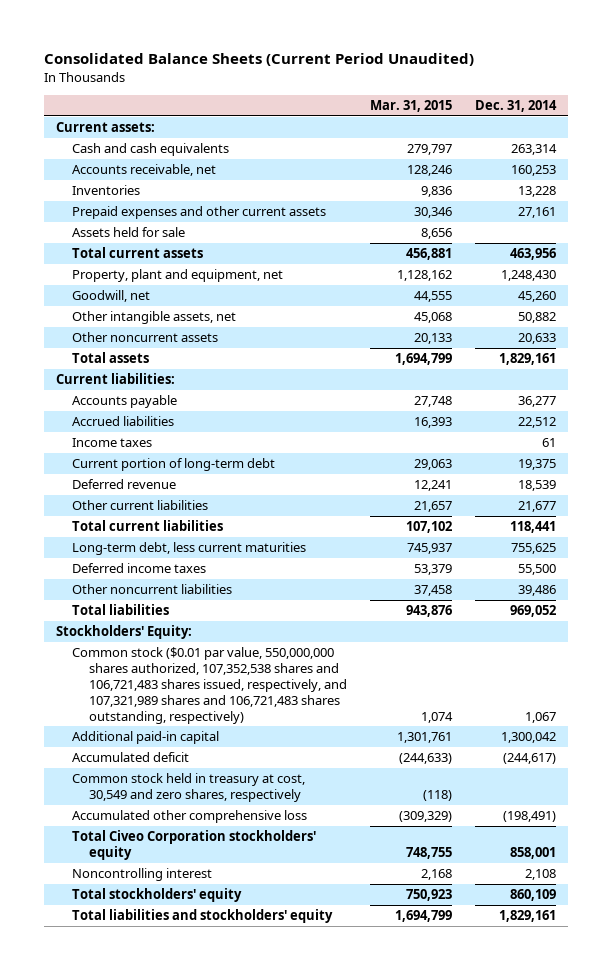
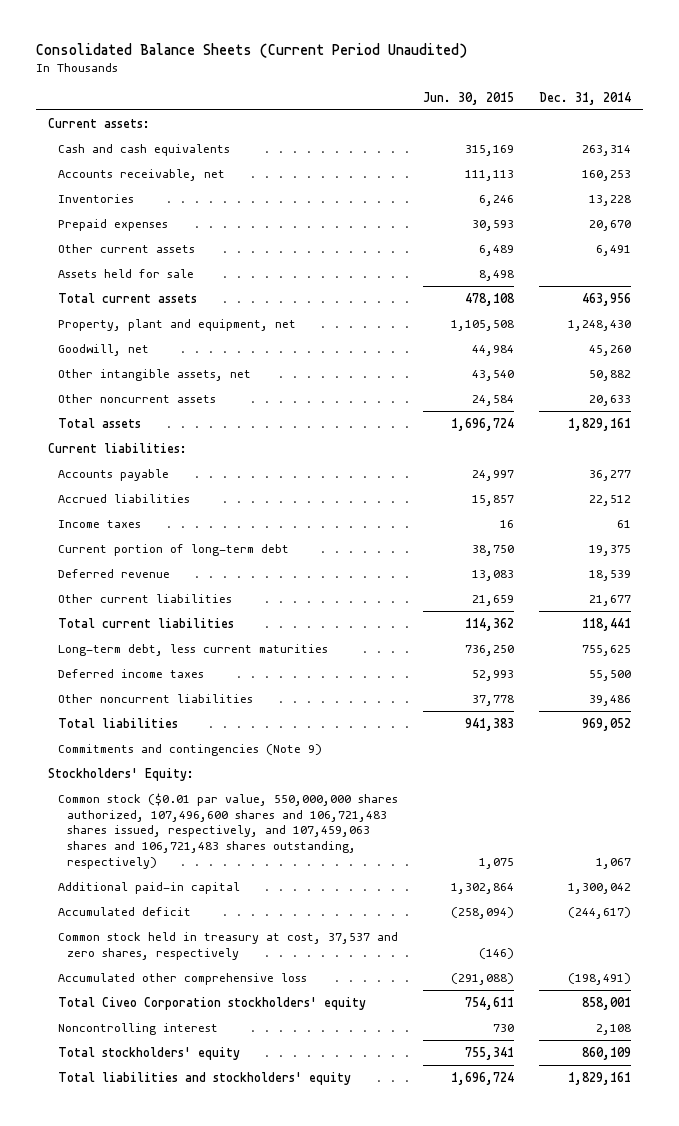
[370,100,453,113] Mar. 31, 2015 -> none
none -> [422,91,514,105] Jun. 30, 2015
[72,206,327,220] Prepaid expenses and other current assets -> [57,219,168,232] Prepaid expenses
[518,207,557,219] 27,161 -> [588,220,631,232] 20,670
none -> [57,244,195,254] Other current assets
none -> [57,744,322,757] Commitments and contingencies (Note 9)
[72,647,347,724] Common stock ($0.01 par value, 550,000,000 shares authorized, 107,352,538 shares and 106,721,483 shares issued, respectively, and 107,321,989 shares and 106,721,483 shares outstanding, respectively) -> [57,793,398,869] Common stock ($0.01 par value, 550,000,000 shares authorized, 107,496,600 shares and 106,721,483 shares issued, respectively, and 107,459,063 shares and 106,721,483 shares outstanding, respectively)
[72,773,306,803] Common stock held in treasury at cost, 30,549 and zero shares, respectively -> [57,932,398,960] Common stock held in treasury at cost, 37,537 and zero shares, respectively

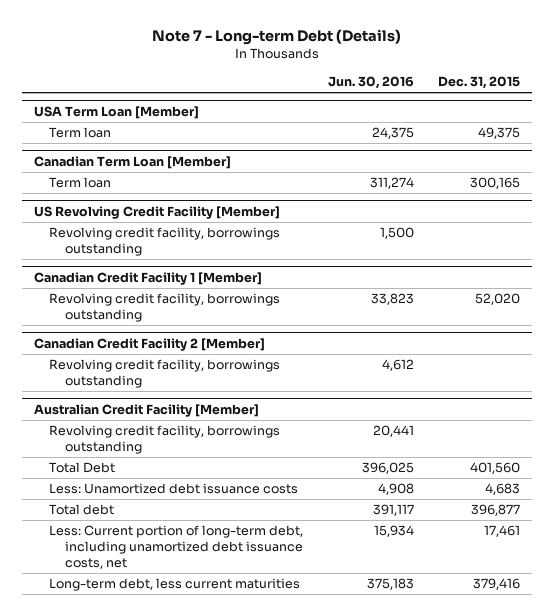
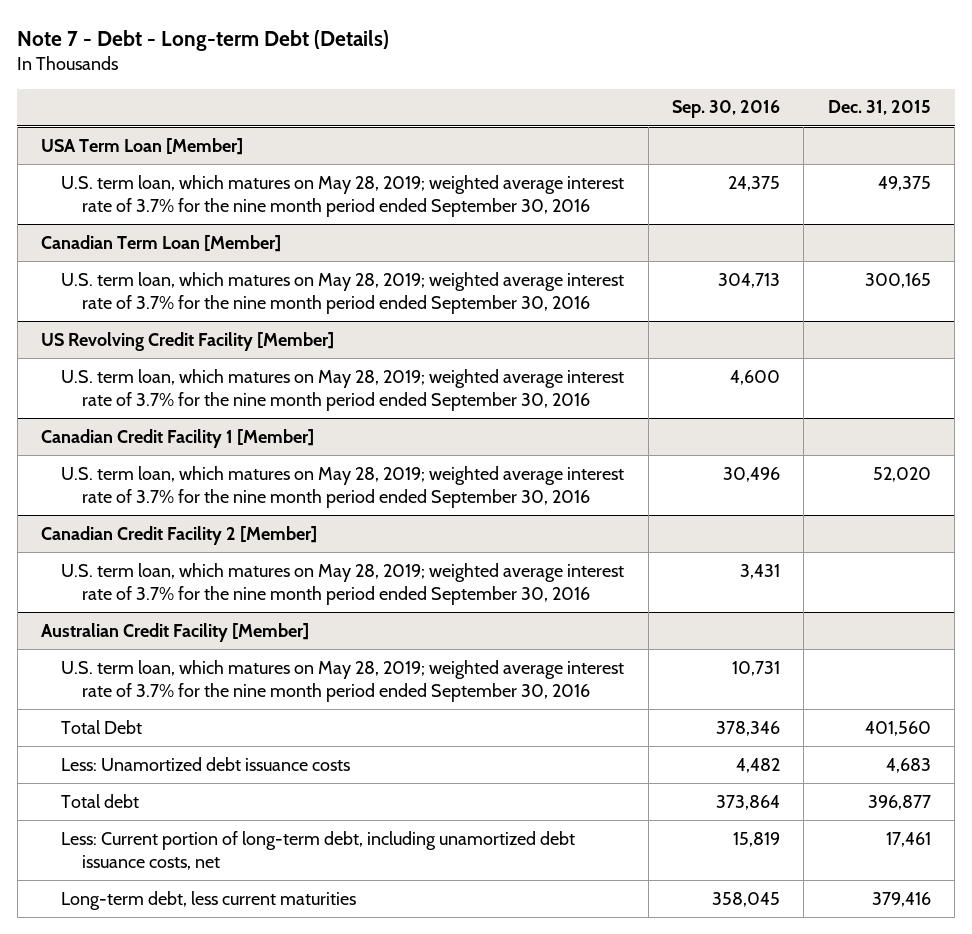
[151,29,401,46] Note 7 - Long-term Debt (Details) -> [17,29,390,51] Note 7 - Debt - Long-term Debt (Details)
[327,76,414,90] Jun. 30, 2016 -> none
none -> [672,100,781,119] Sep. 30, 2016
[49,127,112,139] Term loan -> [61,174,625,217] U.S. term loan, which matures on May 28, 2019; weighted average interest rate of 3.7% for the nine month period ended September 30, 2016
[49,177,112,189] Term loan -> [61,271,625,314] U.S. term loan, which matures on May 28, 2019; weighted average interest rate of 3.7% for the nine month period ended September 30, 2016
[49,227,281,256] Revolving credit facility, borrowings outstanding -> none
none -> [61,368,625,411] U.S. term loan, which matures on May 28, 2019; weighted average interest rate of 3.7% for the nine month period ended September 30, 2016
[49,293,281,322] Revolving credit facility, borrowings outstanding -> [61,465,625,508] U.S. term loan, which matures on May 28, 2019; weighted average interest rate of 3.7% for the nine month period ended September 30, 2016
[49,359,281,388] Revolving credit facility, borrowings outstanding -> none
none -> [61,562,625,605] U.S. term loan, which matures on May 28, 2019; weighted average interest rate of 3.7% for the nine month period ended September 30, 2016
[49,425,281,454] Revolving credit facility, borrowings outstanding -> none
none -> [61,659,625,702] U.S. term loan, which matures on May 28, 2019; weighted average interest rate of 3.7% for the nine month period ended September 30, 2016

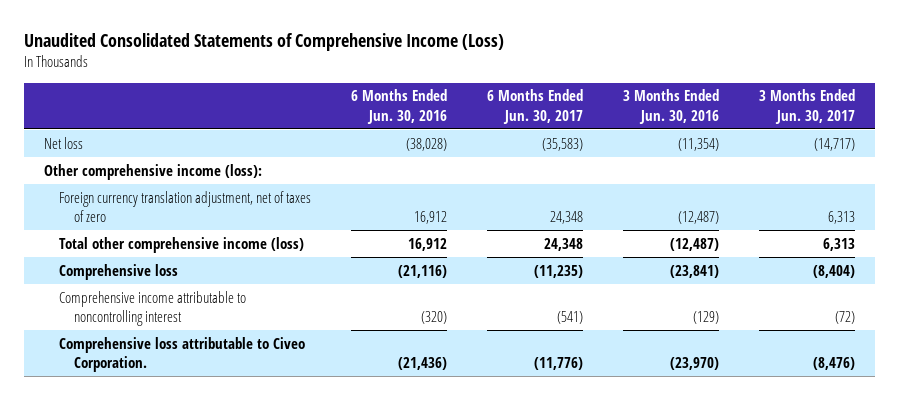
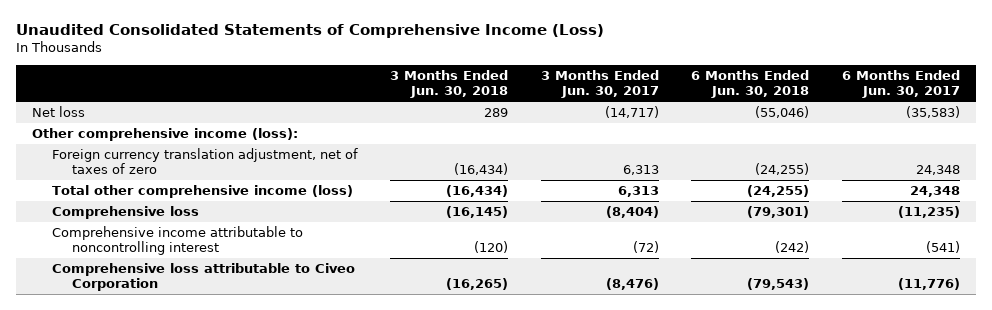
[350,89,447,124] 6 Months Ended Jun. 30, 2016 -> none
[623,89,720,124] 3 Months Ended Jun. 30, 2016 -> none
none -> [390,70,509,99] 3 Months Ended Jun. 30, 2018
none -> [691,70,810,99] 6 Months Ended Jun. 30, 2018
[58,336,305,373] Comprehensive loss attributable to Civeo Corporation. -> [51,263,355,292] Comprehensive loss attributable to Civeo Corporation

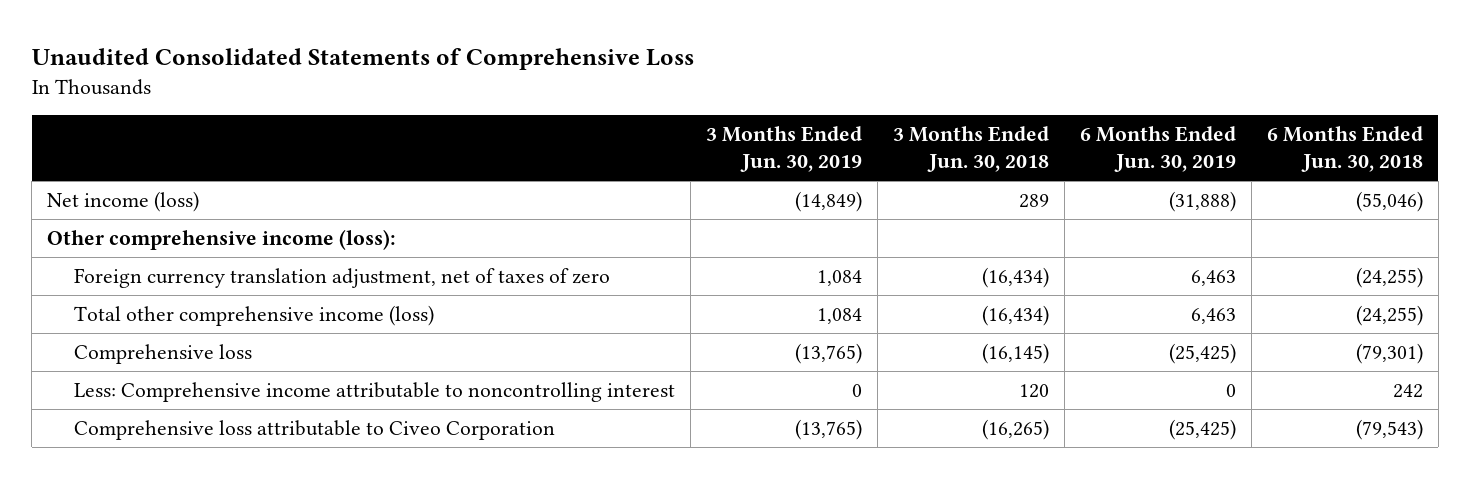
[15,24,604,39] Unaudited Consolidated Statements of Comprehensive Income (Loss) -> [31,48,694,71] Unaudited Consolidated Statements of Comprehensive Loss
[540,70,659,99] 3 Months Ended Jun. 30, 2017 -> none
[841,70,960,99] 6 Months Ended Jun. 30, 2017 -> none
none -> [705,126,862,172] 3 Months Ended Jun. 30, 2019
none -> [1079,126,1236,172] 6 Months Ended Jun. 30, 2019
[32,106,86,118] Net loss -> [47,191,200,213] Net income (loss)
[51,226,303,256] Comprehensive income attributable to noncontrolling interest -> [73,382,675,403] Less: Comprehensive income attributable to noncontrolling interest
[474,241,509,254] (120) -> [1018,384,1049,399] 120
[775,241,810,254] (242) -> [1392,384,1423,399] 242

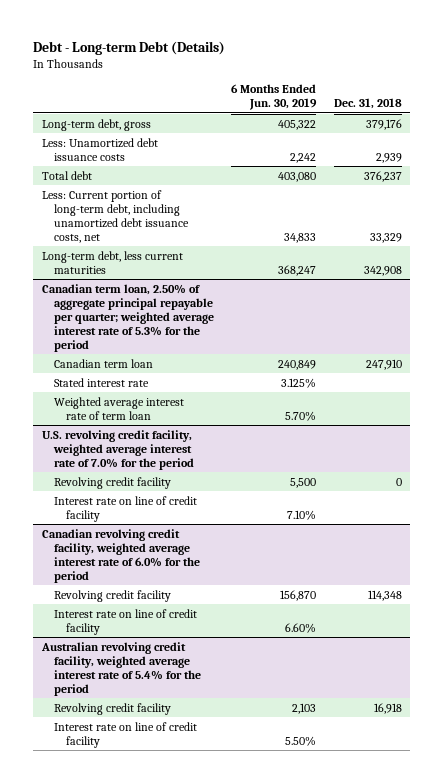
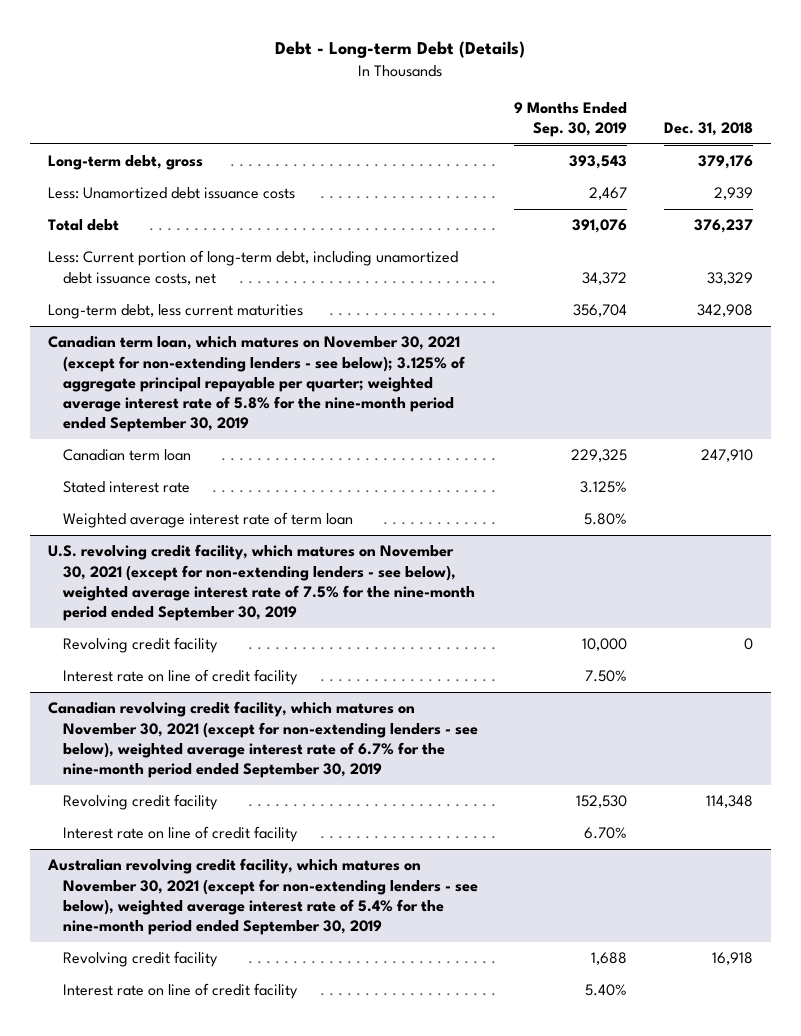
[231,84,318,111] 6 Months Ended Jun. 30, 2019 -> none
none -> [514,101,628,137] 9 Months Ended Sep. 30, 2019
[41,283,214,352] Canadian term loan, 2.50% of aggregate principal repayable per quarter; weighted average interest rate of 5.3% for the period -> [48,336,465,432] Canadian term loan, which matures on November 30, 2021 (except for non-extending lenders - see below); 3.125% of aggregate principal repayable per quarter; weighted average interest rate of 5.8% for the nine-month period ended September 30, 2019
[41,429,194,470] U.S. revolving credit facility, weighted average interest rate of 7.0% for the period -> [48,544,475,621] U.S. revolving credit facility, which matures on November 30, 2021 (except for non-extending lenders - see below), weighted average interest rate of 7.5% for the nine-month period ended September 30, 2019
[41,528,200,583] Canadian revolving credit facility, weighted average interest rate of 6.0% for the period -> [48,701,478,778] Canadian revolving credit facility, which matures on November 30, 2021 (except for non-extending lenders - see below), weighted average interest rate of 6.7% for the nine-month period ended September 30, 2019
[40,641,201,696] Australian revolving credit facility, weighted average interest rate of 5.4% for the period -> [47,858,478,935] Australian revolving credit facility, which matures on November 30, 2021 (except for non-extending lenders - see below), weighted average interest rate of 5.4% for the nine-month period ended September 30, 2019

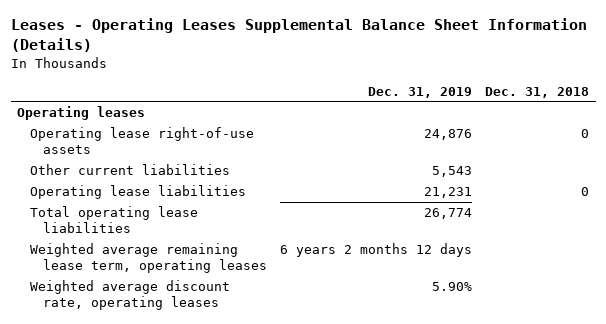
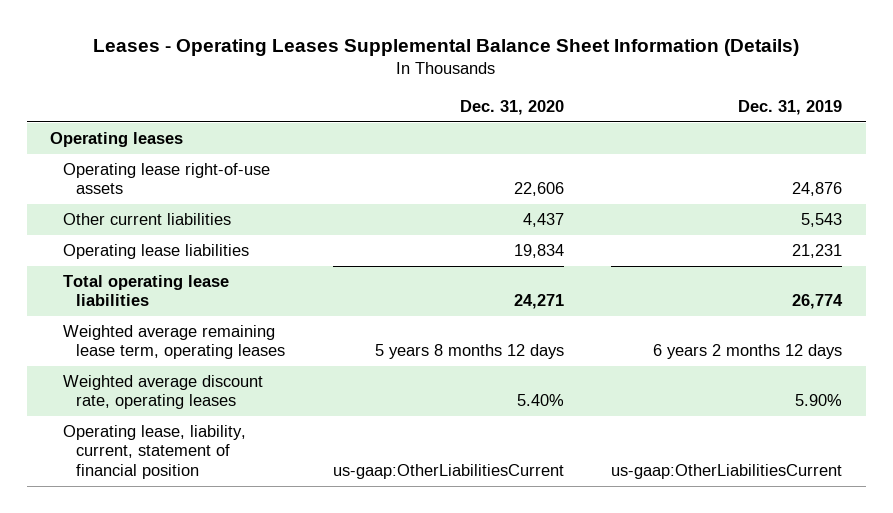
[484,86,589,98] Dec. 31, 2018 -> none
none -> [459,99,564,115] Dec. 31, 2020
none -> [63,425,247,479] Operating lease, liability, current, statement of financial position

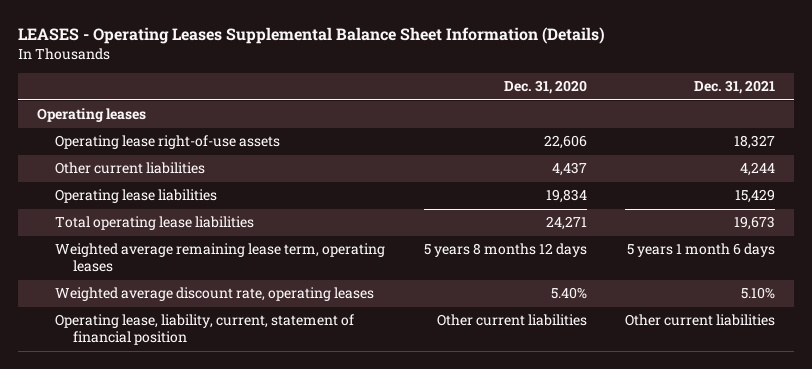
[93,39,800,57] Leases - Operating Leases Supplemental Balance Sheet Information (Details) -> [17,26,605,44] LEASES - Operating Leases Supplemental Balance Sheet Information (Details)
[738,99,843,115] Dec. 31, 2019 -> none
none -> [694,80,776,95] Dec. 31, 2021
[332,463,564,479] us-gaap:OtherLiabilitiesCurrent -> [436,314,587,327] Other current liabilities

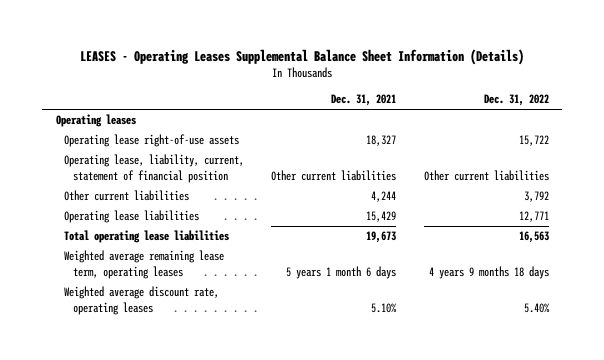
[503,80,587,95] Dec. 31, 2020 -> none
none -> [483,94,549,107] Dec. 31, 2022
[55,314,355,346] Operating lease, liability, current, statement of financial position -> [64,154,245,183] Operating lease, liability, current, statement of financial position

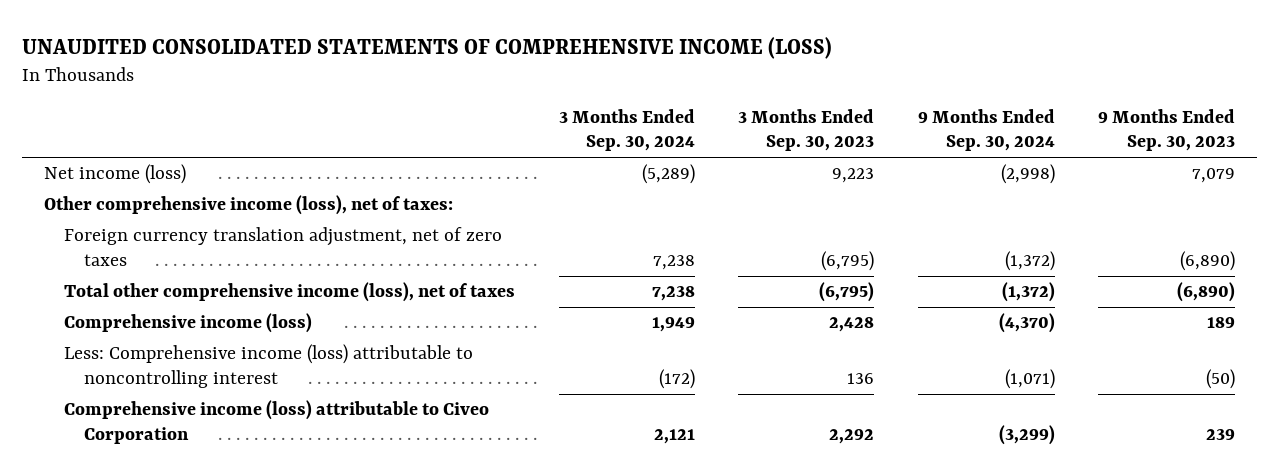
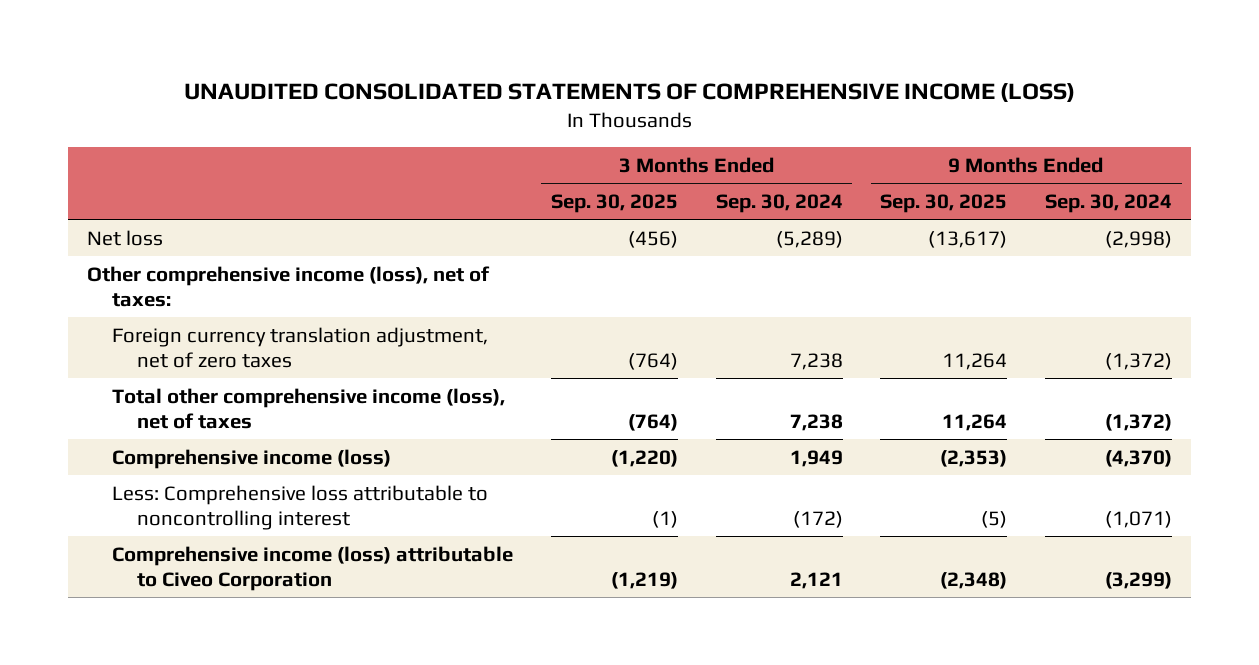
[738,108,875,152] 3 Months Ended Sep. 30, 2023 -> none
[1098,108,1236,152] 9 Months Ended Sep. 30, 2023 -> none
none -> [550,193,678,213] Sep. 30, 2025
none -> [880,193,1008,213] Sep. 30, 2025
[43,164,186,185] Net income (loss) -> [86,229,163,246] Net loss
[64,344,474,388] Less: Comprehensive income (loss) attributable to noncontrolling interest -> [111,484,488,530] Less: Comprehensive loss attributable to noncontrolling interest

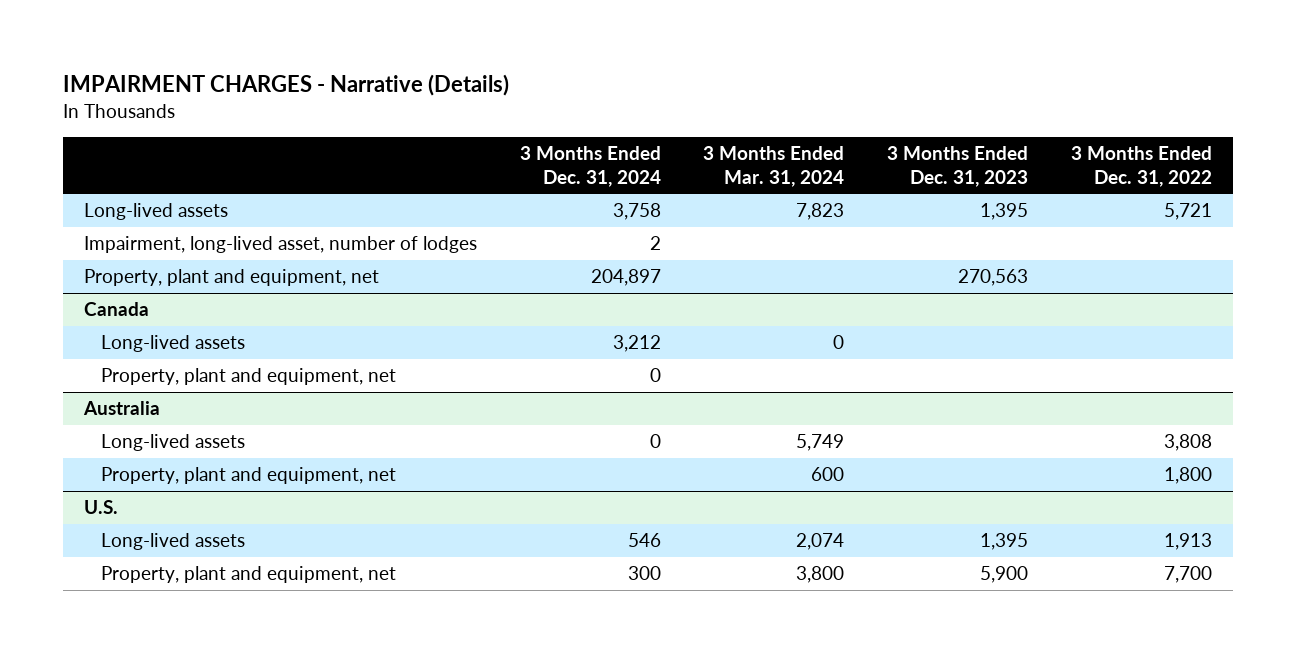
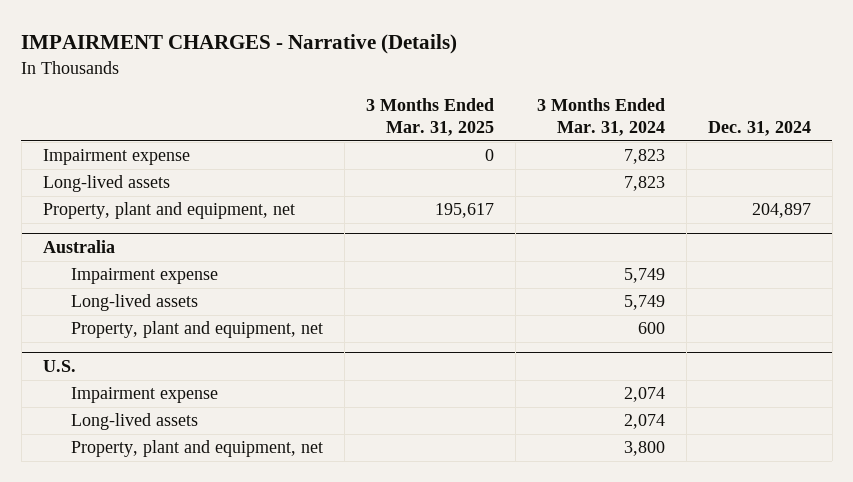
[519,146,661,187] 3 Months Ended Dec. 31, 2024 -> none
[887,146,1029,187] 3 Months Ended Dec. 31, 2023 -> none
[1070,146,1212,187] 3 Months Ended Dec. 31, 2022 -> none
none -> [365,98,494,137] 3 Months Ended Mar. 31, 2025
none -> [707,121,811,137] Dec. 31, 2024
none -> [42,149,190,166] Impairment expense
[83,236,477,254] Impairment, long-lived asset, number of lodges -> none
[83,302,149,317] Canada -> none
[101,335,246,353] Long-lived assets -> none
[101,368,397,386] Property, plant and equipment, net -> none
none -> [71,268,219,285] Impairment expense
none -> [71,387,219,404] Impairment expense

